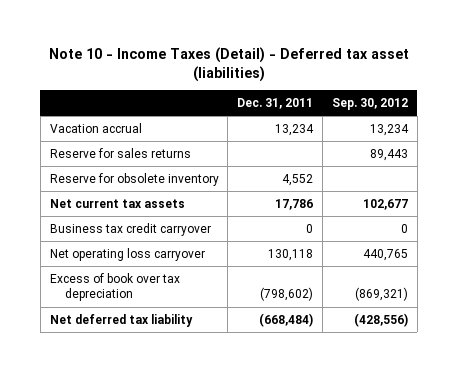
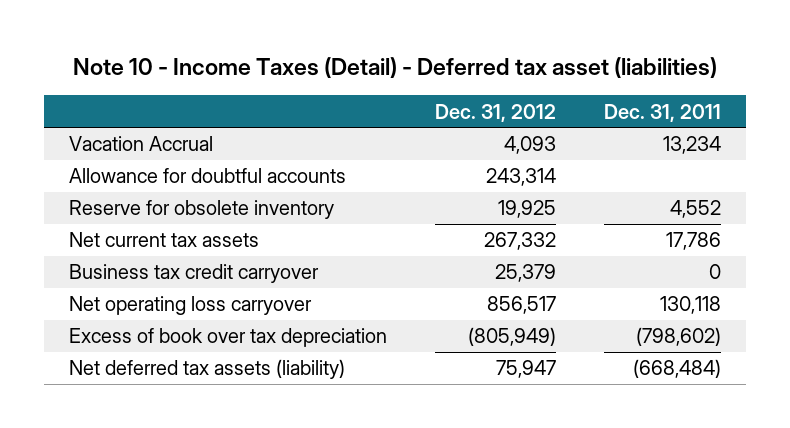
[331,98,408,111] Sep. 30, 2012 -> none
none -> [434,103,556,122] Dec. 31, 2012
[49,147,191,158] Reserve for sales returns -> none
[49,122,142,133] Vacation accrual -> [68,136,213,152] Vacation Accrual
none -> [68,168,346,184] Allowance for doubtful accounts
[49,313,193,327] Net deferred tax liability -> [68,359,345,380] Net deferred tax assets (liability)

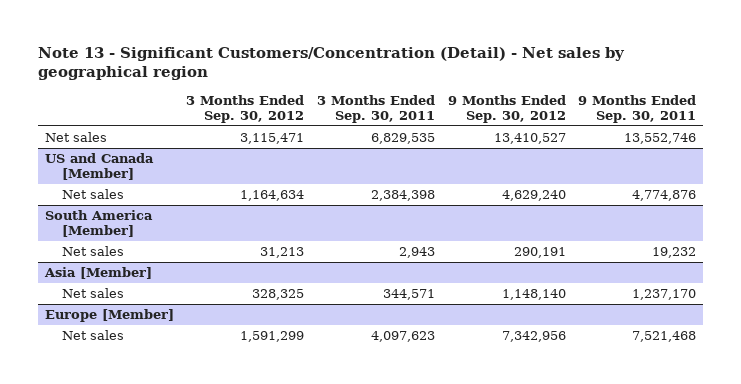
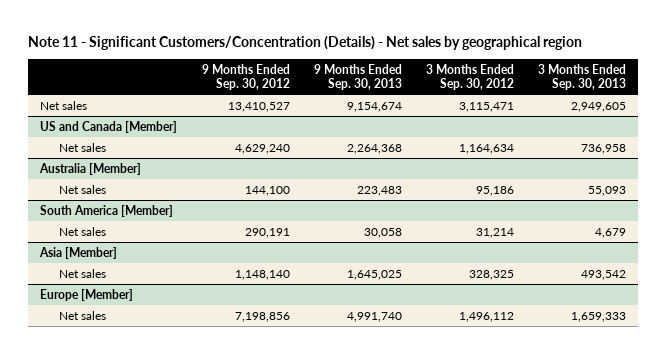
[38,46,626,80] Note 13 - Significant Customers/Concentration (Detail) - Net sales by geographical region -> [28,35,583,50] Note 11 - Significant Customers/Concentration (Details) - Net sales by geographical region
[316,94,435,123] 3 Months Ended Sep. 30, 2011 -> none
[578,94,697,123] 9 Months Ended Sep. 30, 2011 -> none
none -> [313,63,402,90] 9 Months Ended Sep. 30, 2013
none -> [537,63,626,90] 3 Months Ended Sep. 30, 2013
none -> [39,162,142,175] Australia [Member]
none -> [59,184,107,194] Net sales
[260,247,305,259] 31,213 -> [475,227,514,238] 31,214
[240,331,305,343] 1,591,299 -> [458,311,514,322] 1,496,112
[501,331,566,343] 7,342,956 -> [234,311,290,322] 7,198,856

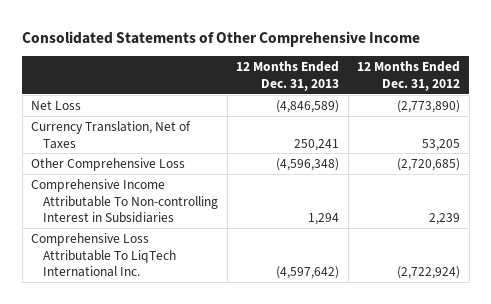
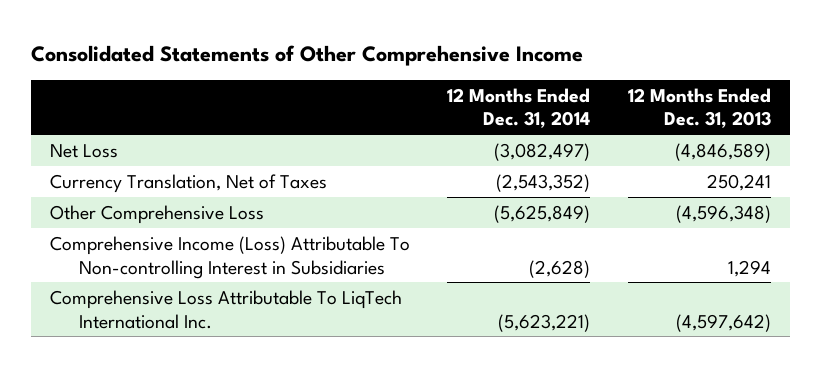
[357,60,461,91] 12 Months Ended Dec. 31, 2012 -> none
none -> [447,87,591,129] 12 Months Ended Dec. 31, 2014
[31,178,219,224] Comprehensive Income Attributable To Non-controlling Interest in Subsidiaries -> [49,235,410,279] Comprehensive Income (Loss) Attributable To Non-controlling Interest in Subsidiaries

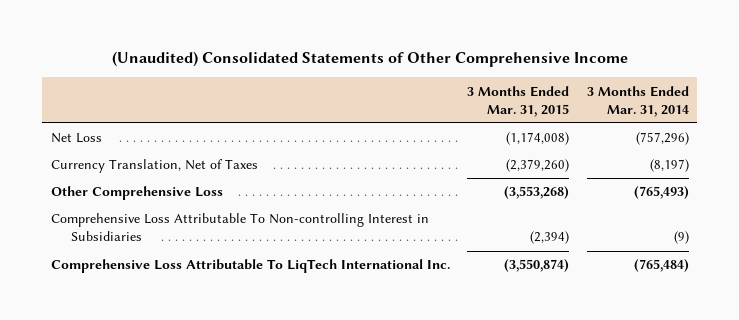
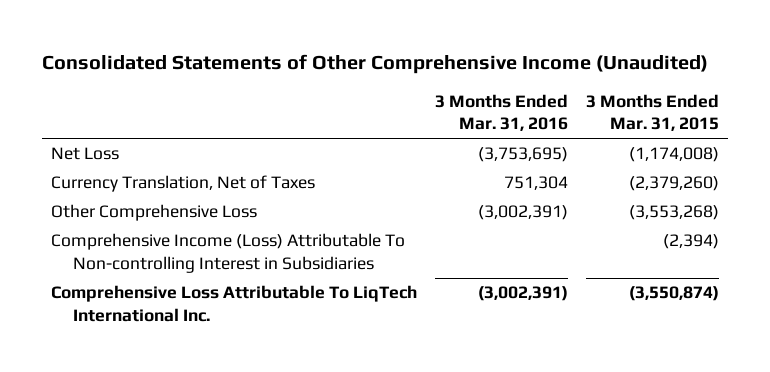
[111,51,628,68] (Unaudited) Consolidated Statements of Other Comprehensive Income -> [42,54,709,75] Consolidated Statements of Other Comprehensive Income (Unaudited)
[586,85,689,117] 3 Months Ended Mar. 31, 2014 -> none
none -> [435,93,569,132] 3 Months Ended Mar. 31, 2016
[50,213,429,242] Comprehensive Loss Attributable To Non-controlling Interest in Subsidiaries -> [51,233,406,273] Comprehensive Income (Loss) Attributable To Non-controlling Interest in Subsidiaries

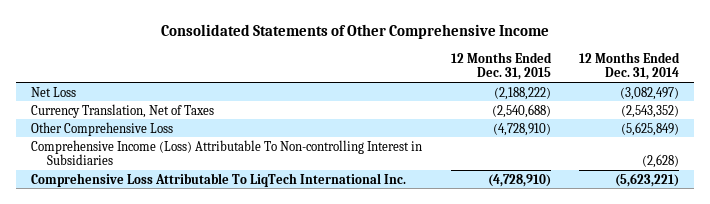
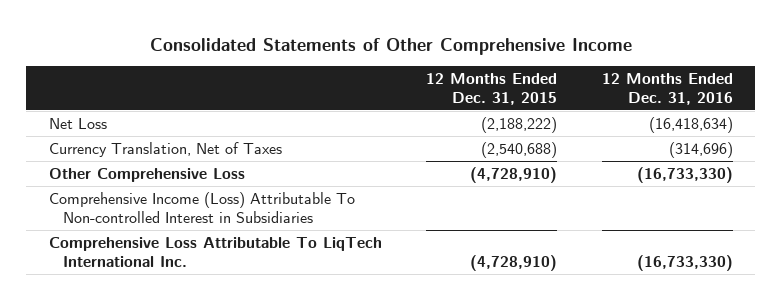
[579,51,681,81] 12 Months Ended Dec. 31, 2014 -> none
none -> [601,73,733,105] 12 Months Ended Dec. 31, 2016
[30,139,422,166] Comprehensive Income (Loss) Attributable To Non-controlling Interest in Subsidiaries -> [48,192,355,223] Comprehensive Income (Loss) Attributable To Non-controlled Interest in Subsidiaries

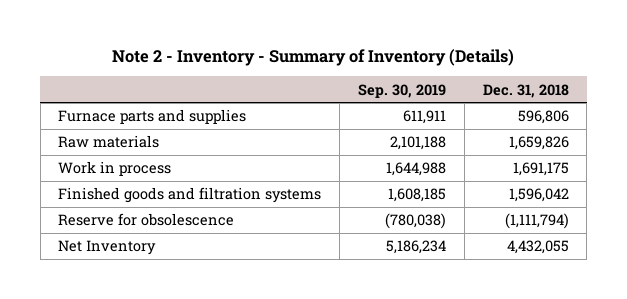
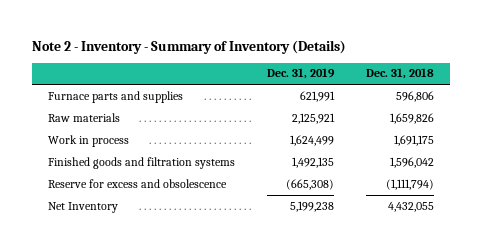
[357,83,446,98] Sep. 30, 2019 -> none
none -> [267,68,336,80] Dec. 31, 2019
[58,213,235,227] Reserve for obsolescence -> [48,178,228,188] Reserve for excess and obsolescence

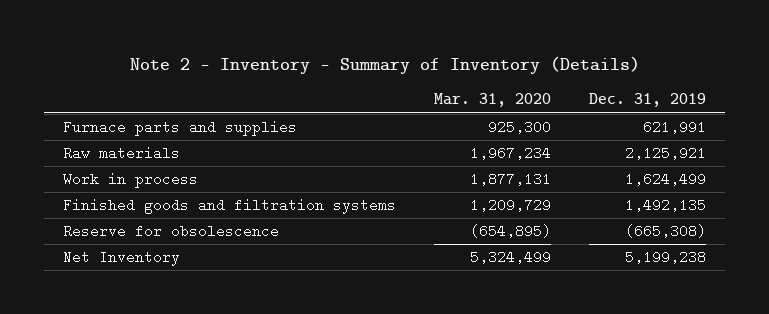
[365,68,434,80] Dec. 31, 2018 -> none
none -> [434,93,552,108] Mar. 31, 2020
[48,178,228,188] Reserve for excess and obsolescence -> [63,224,280,239] Reserve for obsolescence

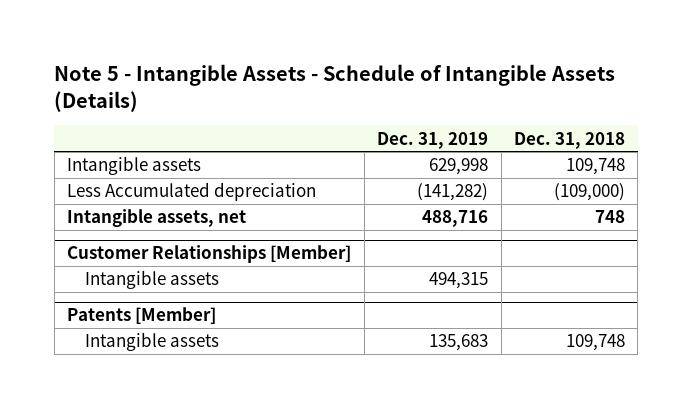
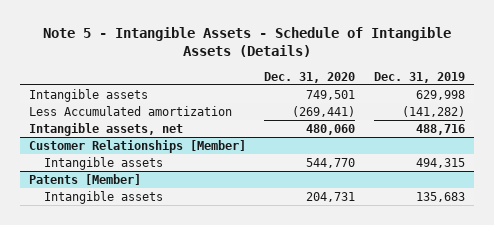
[513,131,625,149] Dec. 31, 2018 -> none
none -> [264,71,356,83] Dec. 31, 2020
[67,182,317,202] Less Accumulated depreciation -> [28,105,232,116] Less Accumulated amortization

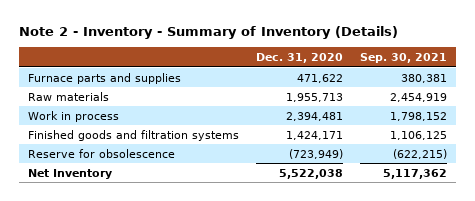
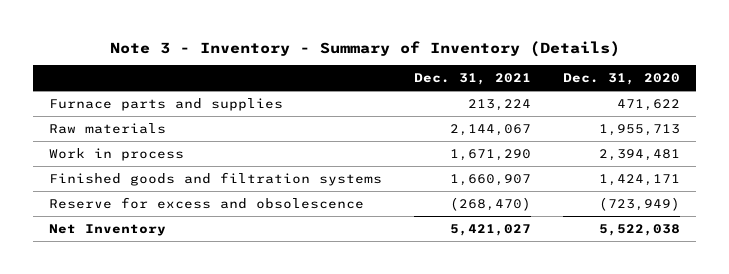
[19,26,399,40] Note 2 - Inventory - Summary of Inventory (Details) -> [109,40,620,57] Note 3 - Inventory - Summary of Inventory (Details)
[360,53,448,64] Sep. 30, 2021 -> none
none -> [414,73,532,86] Dec. 31, 2021
[27,148,175,158] Reserve for obsolescence -> [49,196,365,209] Reserve for excess and obsolescence

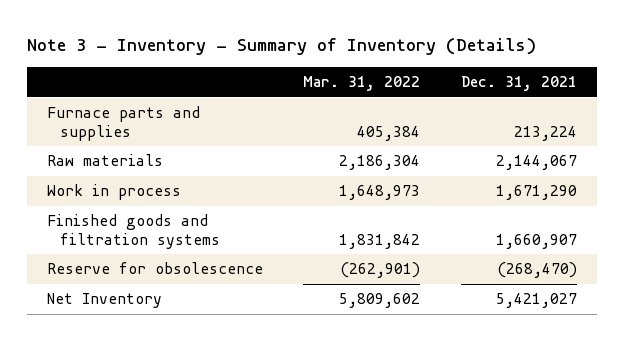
[562,73,680,86] Dec. 31, 2020 -> none
none -> [303,76,421,92] Mar. 31, 2022
[49,196,365,209] Reserve for excess and obsolescence -> [47,262,264,275] Reserve for obsolescence

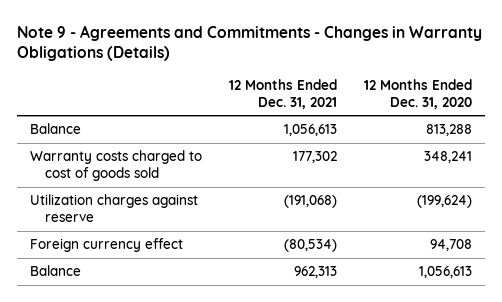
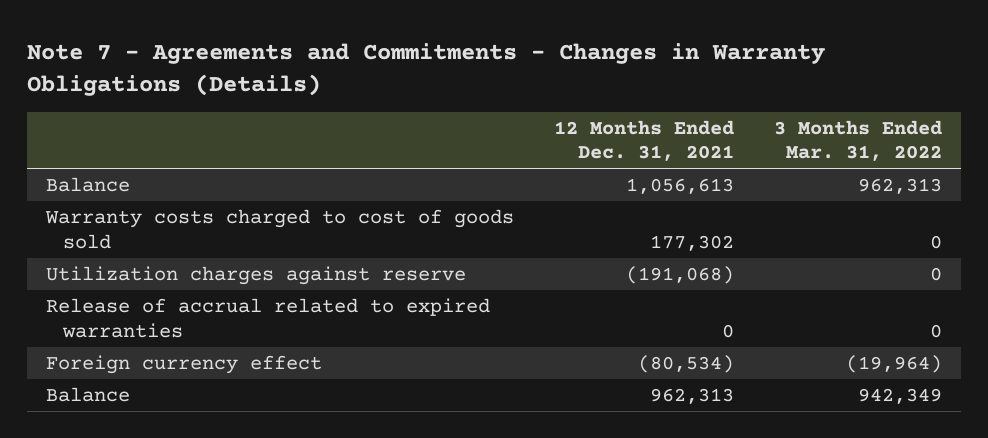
[17,24,483,62] Note 9 - Agreements and Commitments - Changes in Warranty Obligations (Details) -> [26,42,825,96] Note 7 - Agreements and Commitments - Changes in Warranty Obligations (Details)
[363,78,472,109] 12 Months Ended Dec. 31, 2020 -> none
none -> [773,119,942,162] 3 Months Ended Mar. 31, 2022
none -> [46,298,491,338] Release of accrual related to expired warranties

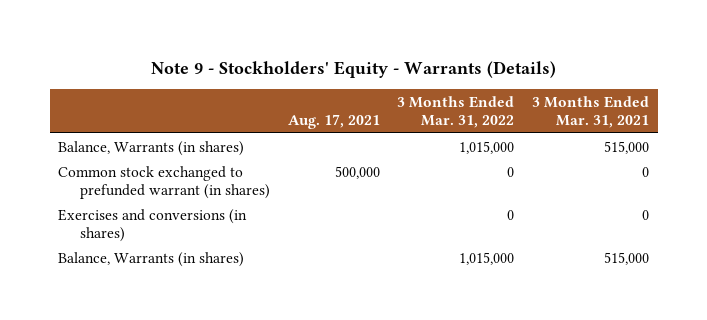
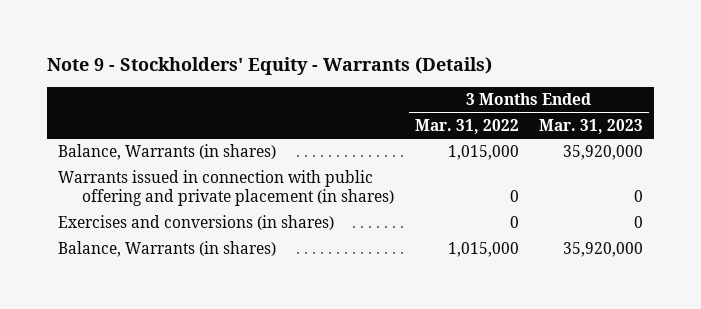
[287,114,380,130] Aug. 17, 2021 -> none
[531,95,649,129] 3 Months Ended Mar. 31, 2021 -> none
none -> [539,118,644,134] Mar. 31, 2023
[58,165,271,200] Common stock exchanged to prefunded warrant (in shares) -> none
none -> [57,170,394,207] Warrants issued in connection with public offering and private placement (in shares)

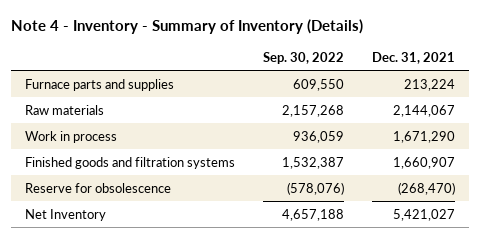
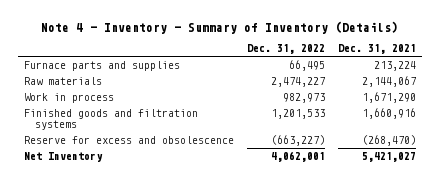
[262,51,344,64] Sep. 30, 2022 -> none
none -> [246,44,325,55] Dec. 31, 2022
[392,156,455,169] 1,660,907 -> [361,107,416,119] 1,660,916
[25,182,172,193] Reserve for obsolescence -> [24,135,235,144] Reserve for excess and obsolescence

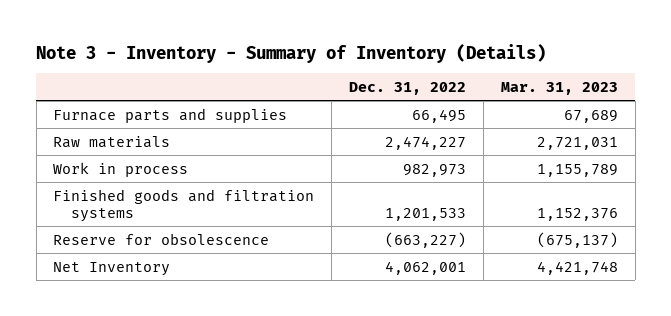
[40,20,398,34] Note 4 - Inventory - Summary of Inventory (Details) -> [36,43,547,63] Note 3 - Inventory - Summary of Inventory (Details)
[337,44,416,55] Dec. 31, 2021 -> none
none -> [501,82,619,96] Mar. 31, 2023
[24,135,235,144] Reserve for excess and obsolescence -> [53,232,270,245] Reserve for obsolescence

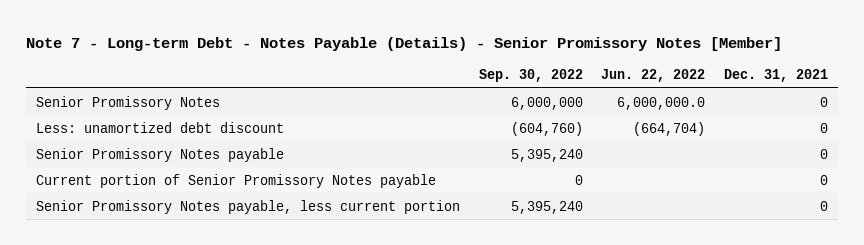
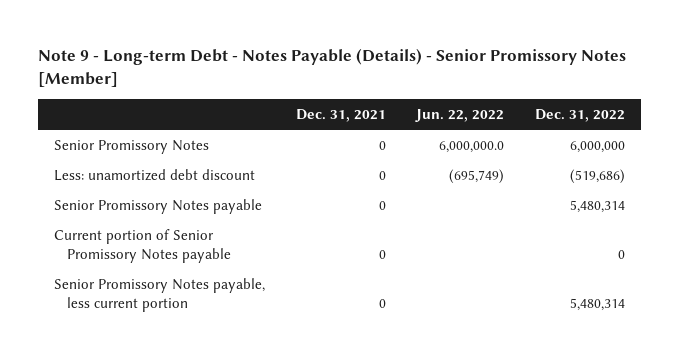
[26,36,783,51] Note 7 - Long-term Debt - Notes Payable (Details) - Senior Promissory Notes [Member] -> [38,48,627,88] Note 9 - Long-term Debt - Notes Payable (Details) - Senior Promissory Notes [Member]
[478,68,583,82] Sep. 30, 2022 -> none
none -> [535,108,626,122] Dec. 31, 2022
[633,121,706,136] (664,704) -> [449,168,505,184] (695,749)

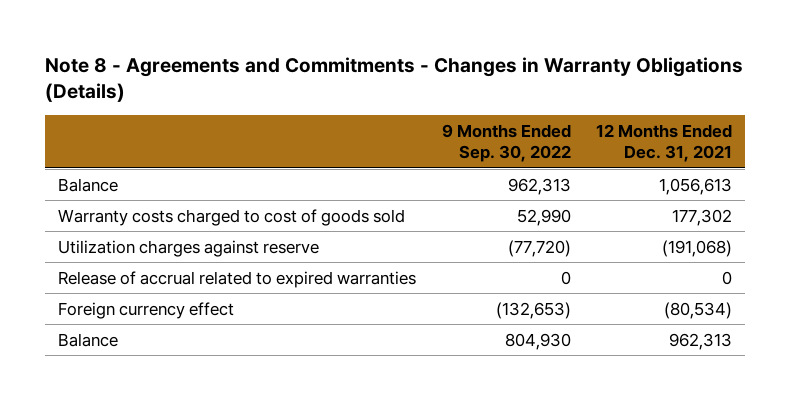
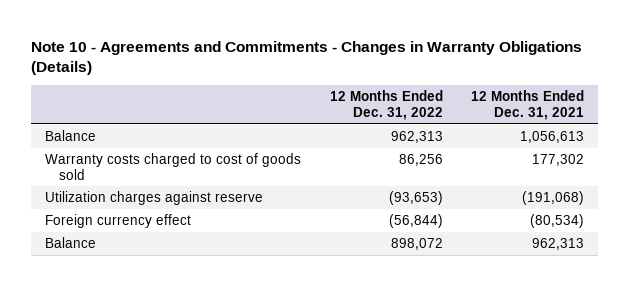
[45,56,744,103] Note 8 - Agreements and Commitments - Changes in Warranty Obligations (Details) -> [30,40,582,76] Note 10 - Agreements and Commitments - Changes in Warranty Obligations (Details)
[441,123,571,163] 9 Months Ended Sep. 30, 2022 -> none
none -> [329,90,443,121] 12 Months Ended Dec. 31, 2022
[58,270,417,288] Release of accrual related to expired warranties -> none

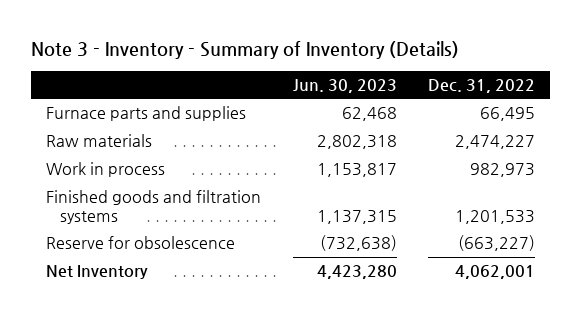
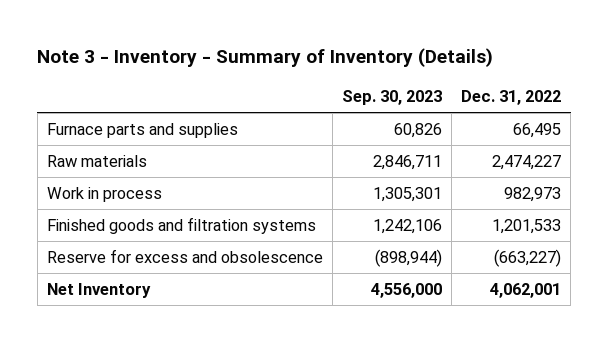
[292,78,397,93] Jun. 30, 2023 -> none
none -> [341,89,442,105] Sep. 30, 2023
[46,236,236,250] Reserve for obsolescence -> [46,249,323,264] Reserve for excess and obsolescence

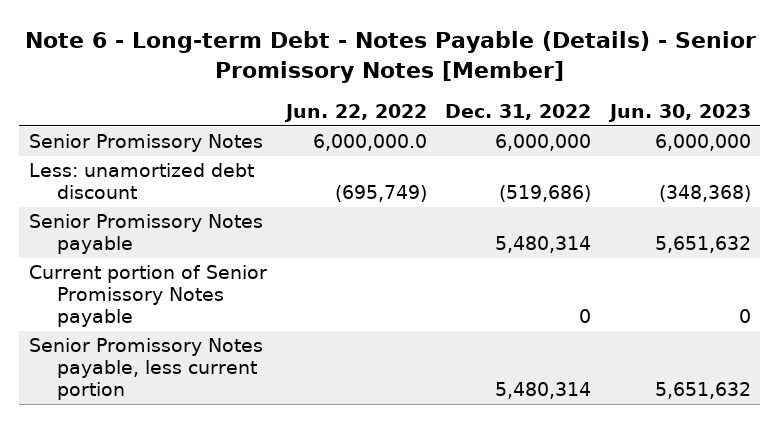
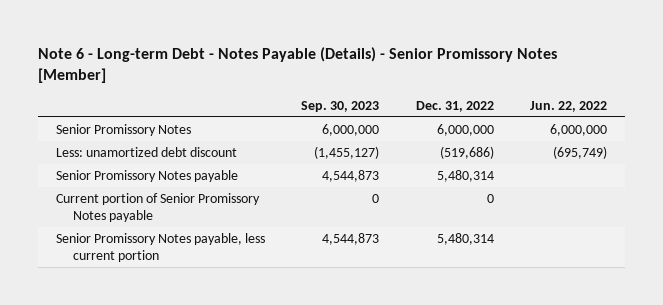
[608,103,752,122] Jun. 30, 2023 -> none
none -> [301,100,380,112] Sep. 30, 2023
[312,134,427,152] 6,000,000.0 -> [549,123,607,136] 6,000,000

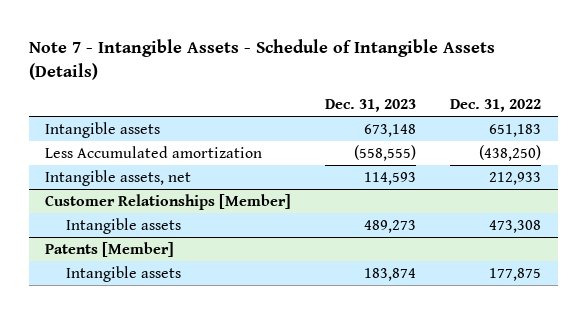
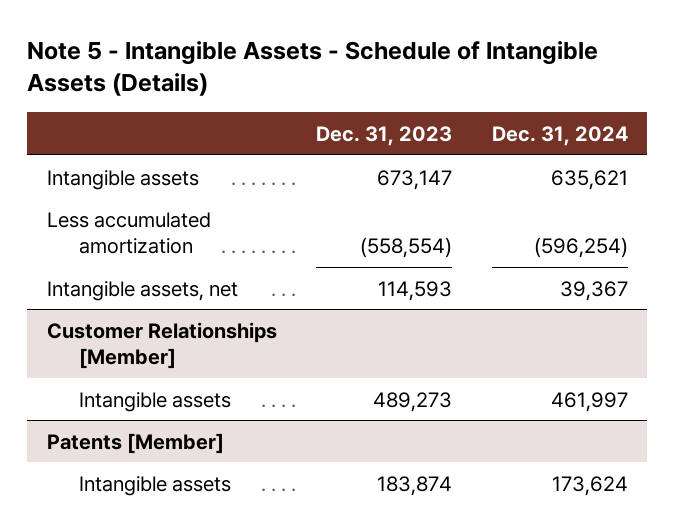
[28,38,495,80] Note 7 - Intangible Assets - Schedule of Intangible Assets (Details) -> [26,41,598,97] Note 5 - Intangible Assets - Schedule of Intangible Assets (Details)
[450,98,542,112] Dec. 31, 2022 -> none
none -> [491,125,628,146] Dec. 31, 2024
[364,124,417,138] 673,148 -> [377,169,453,190] 673,147
[45,146,263,159] Less Accumulated amortization -> [46,211,211,254] Less accumulated amortization
[354,145,417,162] (558,555) -> [360,236,453,258] (558,554)

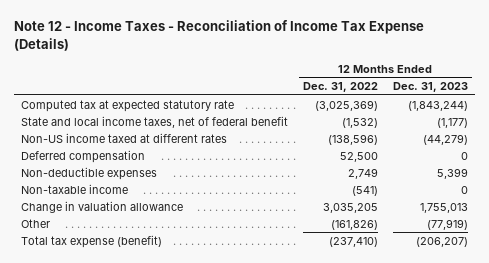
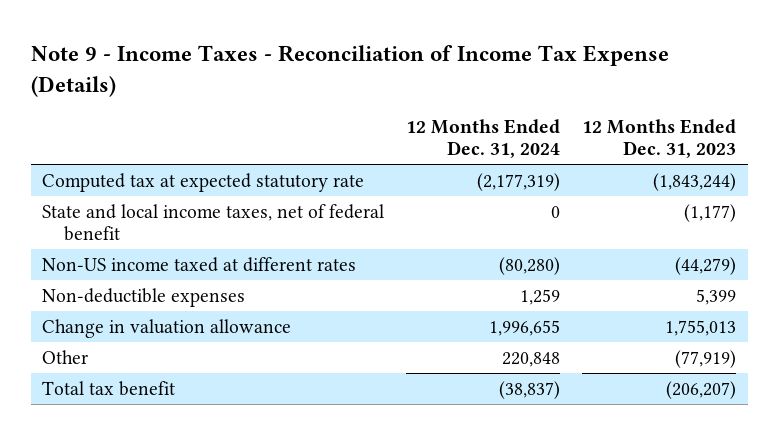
[13,20,424,51] Note 12 - Income Taxes - Reconciliation of Income Tax Expense (Details) -> [30,45,669,97] Note 9 - Income Taxes - Reconciliation of Income Tax Expense (Details)
[303,81,379,92] Dec. 31, 2022 -> none
none -> [406,118,561,159] 12 Months Ended Dec. 31, 2024
[21,149,146,163] Deferred compensation -> none
[21,183,129,194] Non-taxable income -> none
[21,234,163,248] Total tax expense (benefit) -> [41,380,175,396] Total tax benefit

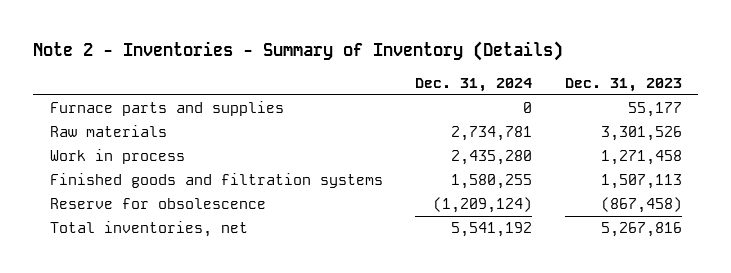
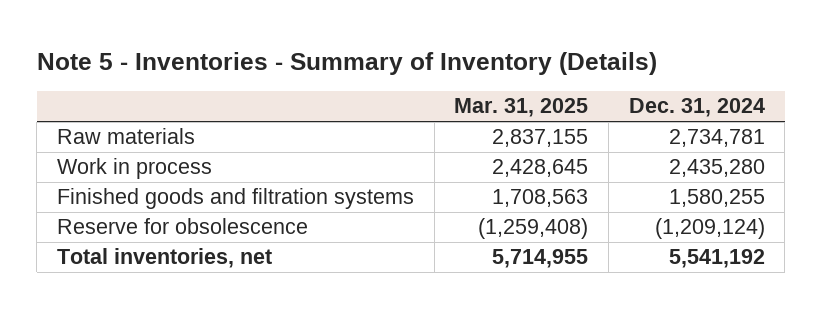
[33,41,564,62] Note 2 - Inventories - Summary of Inventory (Details) -> [36,51,657,75] Note 5 - Inventories - Summary of Inventory (Details)
[564,78,682,93] Dec. 31, 2023 -> none
none -> [454,98,589,118] Mar. 31, 2025
[49,101,284,117] Furnace parts and supplies -> none

